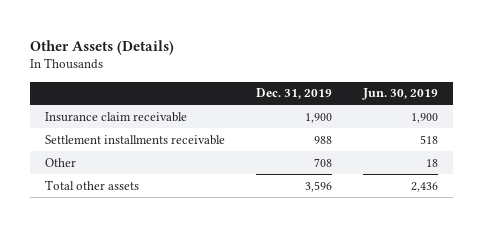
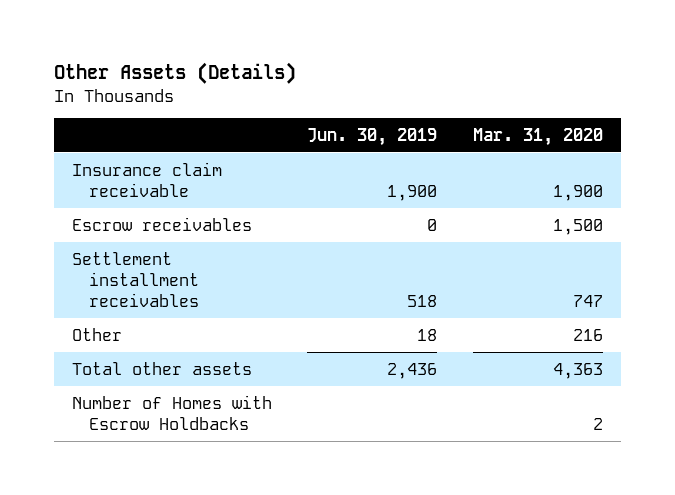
[256,88,333,100] Dec. 31, 2019 -> none
none -> [472,127,603,146] Mar. 31, 2020
none -> [71,216,252,231] Escrow receivables
[45,134,226,145] Settlement installments receivable -> [71,251,200,308] Settlement installment receivables
none -> [71,394,272,430] Number of Homes with Escrow Holdbacks

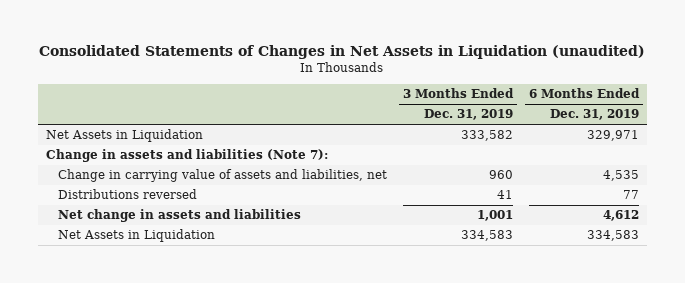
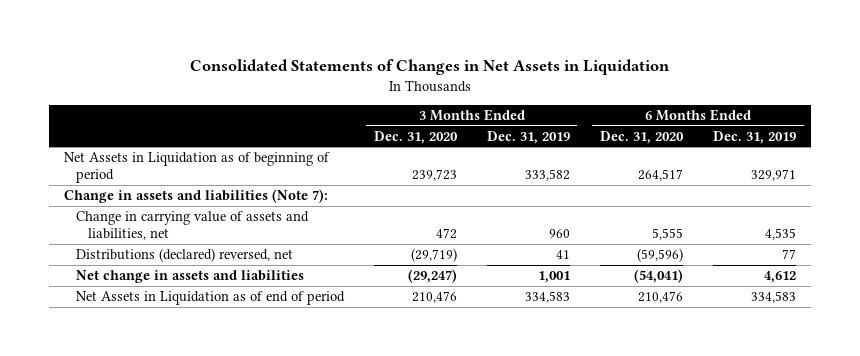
[39,45,646,60] Consolidated Statements of Changes in Net Assets in Liquidation (unaudited) -> [189,59,670,76] Consolidated Statements of Changes in Net Assets in Liquidation
none -> [373,130,458,144] Dec. 31, 2020
none -> [599,130,684,144] Dec. 31, 2020
[46,129,204,143] Net Assets in Liquidation -> [63,151,330,184] Net Assets in Liquidation as of beginning of period
[58,189,198,200] Distributions reversed -> [75,247,293,262] Distributions (declared) reversed, net
[58,229,216,243] Net Assets in Liquidation -> [75,290,345,305] Net Assets in Liquidation as of end of period

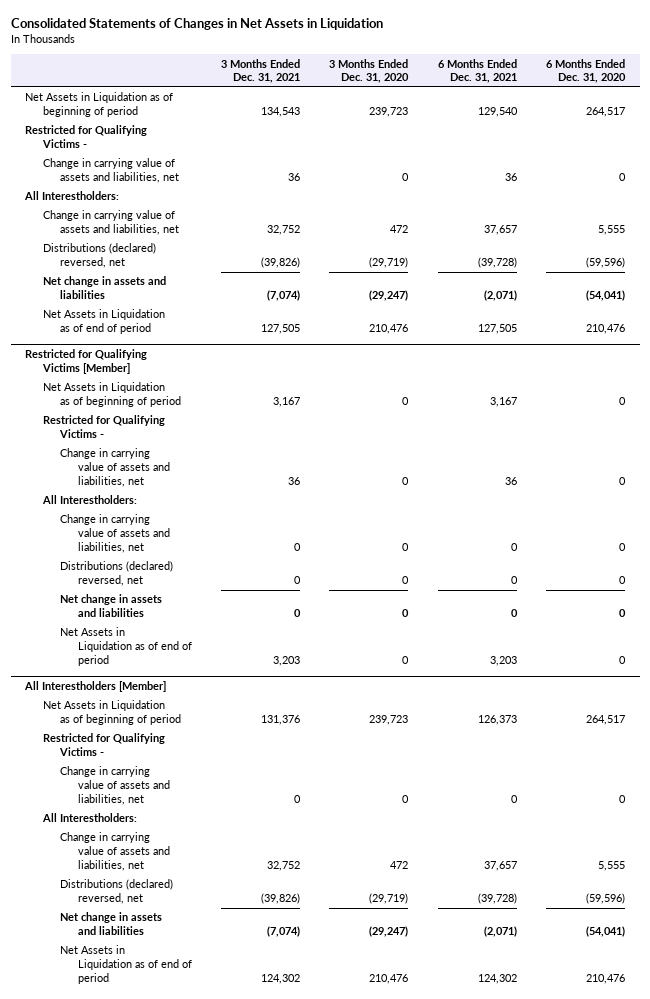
[486,130,570,144] Dec. 31, 2019 -> none
[713,130,797,144] Dec. 31, 2019 -> none
none -> [221,58,301,84] 3 Months Ended Dec. 31, 2021
none -> [437,58,517,84] 6 Months Ended Dec. 31, 2021
[63,188,328,203] Change in assets and liabilities (Note 7): -> none
none -> [25,125,148,149] Restricted for Qualifying Victims -
none -> [42,158,180,184] Change in carrying value of assets and liabilities, net
none -> [24,191,120,201] All Interestholders:
none -> [25,349,148,375] Restricted for Qualifying Victims [Member]
none -> [42,382,182,408] Net Assets in Liquidation as of beginning of period
none -> [42,415,165,439] Restricted for Qualifying Victims -
none -> [60,448,170,488] Change in carrying value of assets and liabilities, net
none -> [41,495,137,505] All Interestholders:
none -> [60,514,170,554] Change in carrying value of assets and liabilities, net
none -> [60,561,174,587] Distributions (declared) reversed, net
none -> [60,594,163,618] Net change in assets and liabilities
none -> [60,627,192,667] Net Assets in Liquidation as of end of period
none -> [24,681,167,693] All Interestholders [Member]
none -> [42,700,182,726] Net Assets in Liquidation as of beginning of period
none -> [42,733,165,757] Restricted for Qualifying Victims -
none -> [60,766,170,806] Change in carrying value of assets and liabilities, net
none -> [41,813,137,823] All Interestholders:
none -> [60,832,170,872] Change in carrying value of assets and liabilities, net
none -> [60,879,174,905] Distributions (declared) reversed, net
none -> [60,912,163,936] Net change in assets and liabilities
none -> [60,945,192,985] Net Assets in Liquidation as of end of period

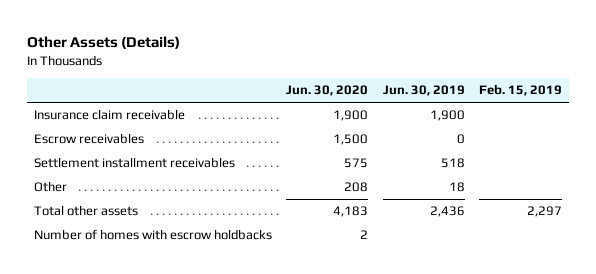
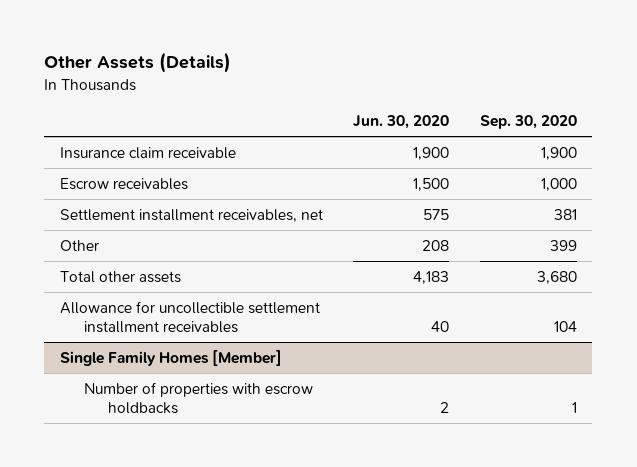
[382,85,465,97] Jun. 30, 2019 -> none
[478,84,562,97] Feb. 15, 2019 -> none
none -> [480,115,578,130] Sep. 30, 2020
[33,157,235,169] Settlement installment receivables -> [59,208,323,222] Settlement installment receivables, net
none -> [59,300,320,333] Allowance for uncollectible settlement installment receivables
none -> [59,349,282,366] Single Family Homes [Member]
[33,229,272,241] Number of homes with escrow holdbacks -> [83,381,313,414] Number of properties with escrow holdbacks

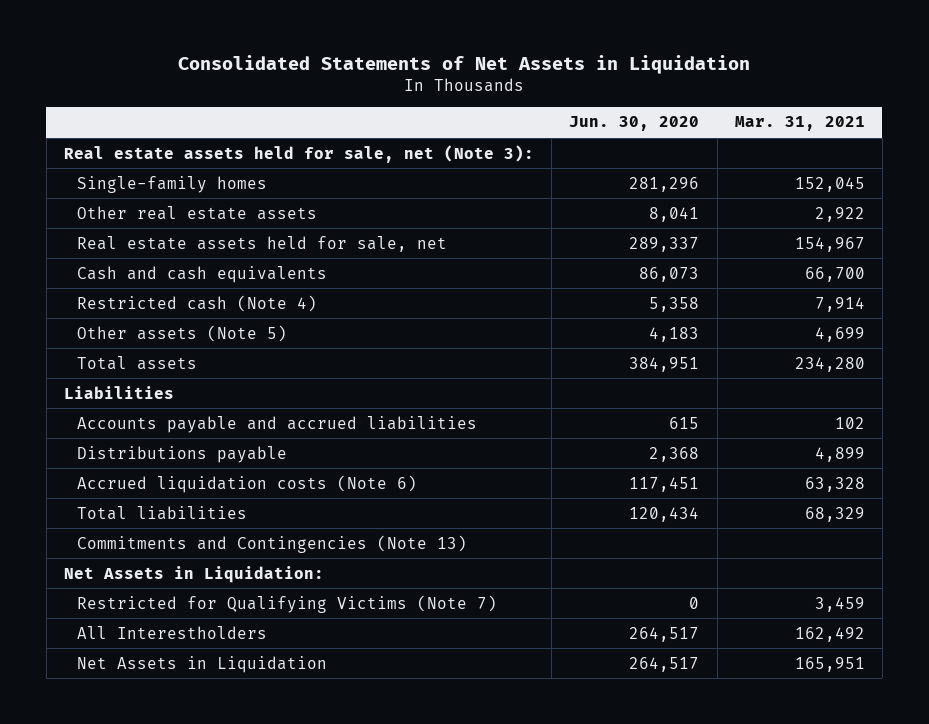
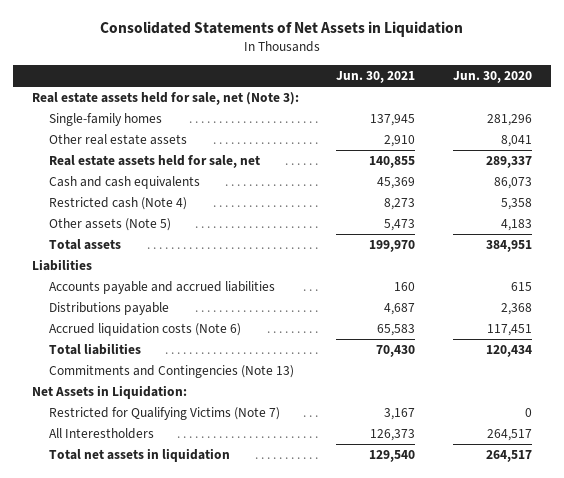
[734,116,865,132] Mar. 31, 2021 -> none
none -> [336,70,416,83] Jun. 30, 2021
[77,655,328,673] Net Assets in Liquidation -> [48,448,230,463] Total net assets in liquidation

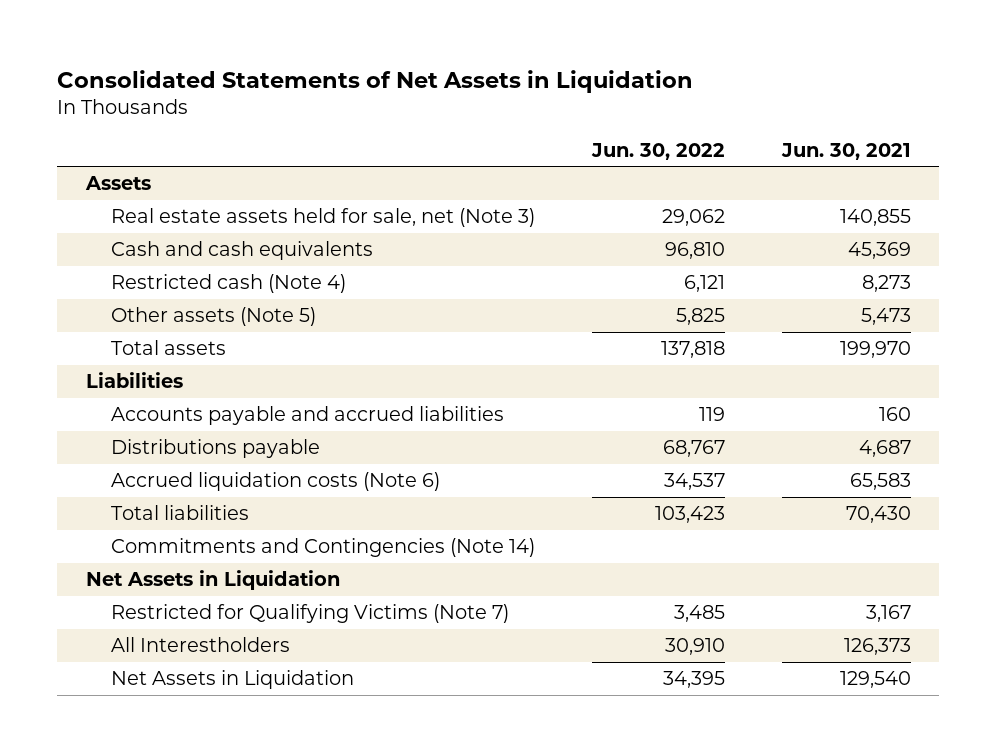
[453,70,533,83] Jun. 30, 2020 -> none
none -> [590,142,725,160] Jun. 30, 2022
[31,92,299,106] Real estate assets held for sale, net (Note 3): -> none
[48,113,162,127] Single-family homes -> none
[48,134,187,146] Other real estate assets -> none
none -> [84,176,151,191] Assets
[48,155,260,169] Real estate assets held for sale, net -> [110,208,535,228] Real estate assets held for sale, net (Note 3)
[48,365,294,379] Commitments and Contingencies (Note 13) -> [110,538,535,558] Commitments and Contingencies (Note 14)
[31,385,187,400] Net Assets in Liquidation: -> [85,570,340,591] Net Assets in Liquidation
[48,448,230,463] Total net assets in liquidation -> [110,670,354,690] Net Assets in Liquidation

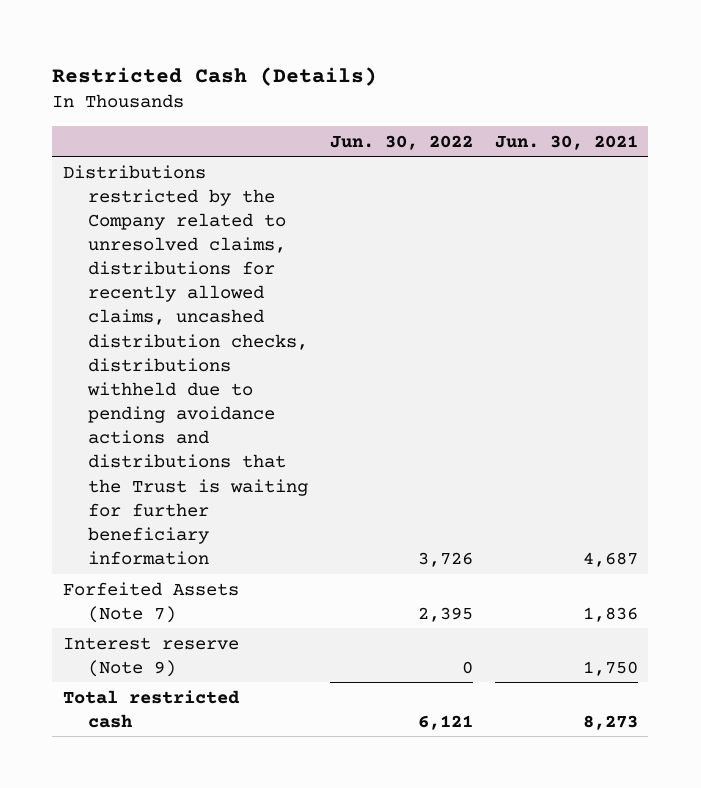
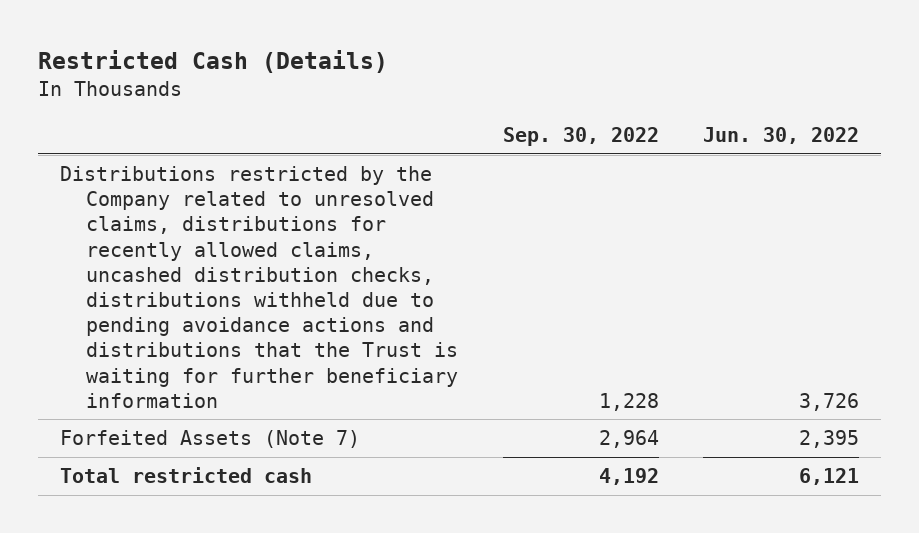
[494,134,638,150] Jun. 30, 2021 -> none
none -> [502,127,659,147] Sep. 30, 2022
[63,636,240,677] Interest reserve (Note 9) -> none

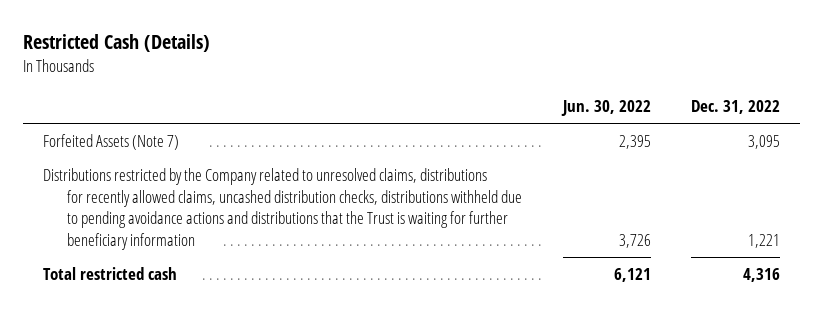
[502,127,659,147] Sep. 30, 2022 -> none
none -> [690,100,780,115] Dec. 31, 2022
[60,166,459,408] Distributions restricted by the Company related to unresolved claims, distributions for recently allowed claims, uncashed distribution checks, distributions withheld due to pending avoidance actions and distributions that the Trust is waiting for further beneficiary information -> [43,168,523,250] Distributions restricted by the Company related to unresolved claims, distributions for recently allowed claims, uncashed distribution checks, distributions withheld due to pending avoidance actions and distributions that the Trust is waiting for further beneficiary information

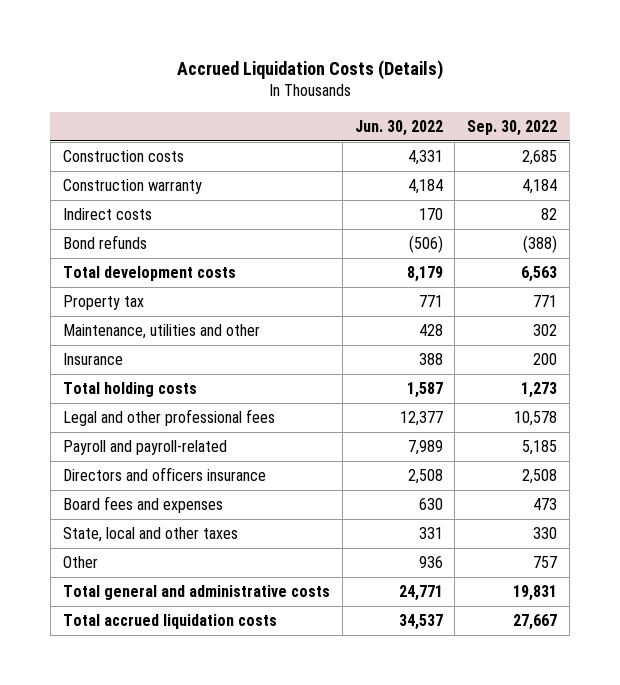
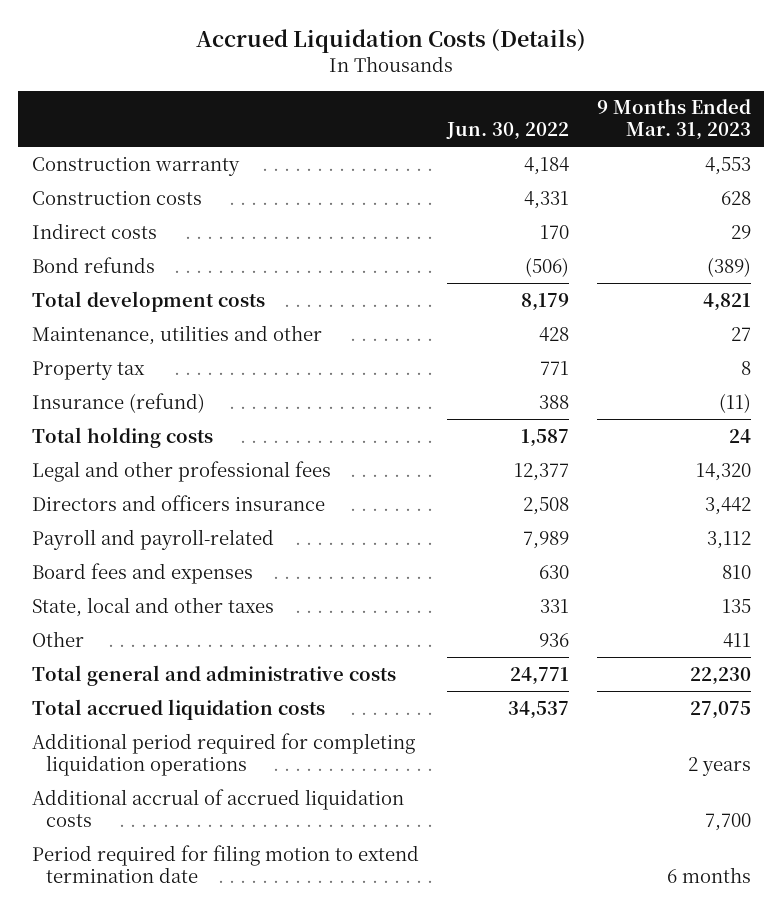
[467,120,558,137] Sep. 30, 2022 -> none
none -> [596,99,751,141] 9 Months Ended Mar. 31, 2023
[62,150,184,163] Construction costs -> [32,189,203,205] Construction costs
[62,295,144,311] Property tax -> [32,360,146,380] Property tax
[62,353,123,366] Insurance -> [32,392,206,413] Insurance (refund)
[62,440,227,456] Payroll and payroll-related -> [32,528,275,550] Payroll and payroll-related
none -> [32,732,416,776] Additional period required for completing liquidation operations
none -> [32,788,405,827] Additional accrual of accrued liquidation costs
none -> [32,844,420,883] Period required for filing motion to extend termination date

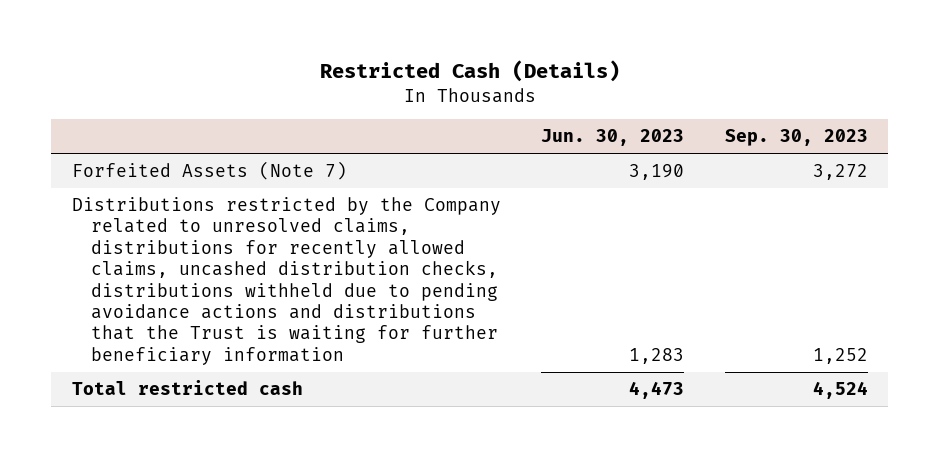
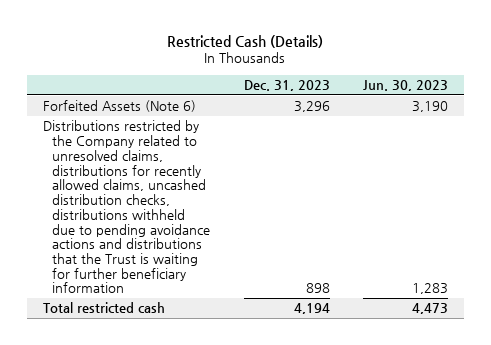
[724,129,868,147] Sep. 30, 2023 -> none
none -> [243,80,330,92] Dec. 31, 2023
[71,160,347,180] Forfeited Assets (Note 7) -> [43,100,197,113] Forfeited Assets (Note 6)

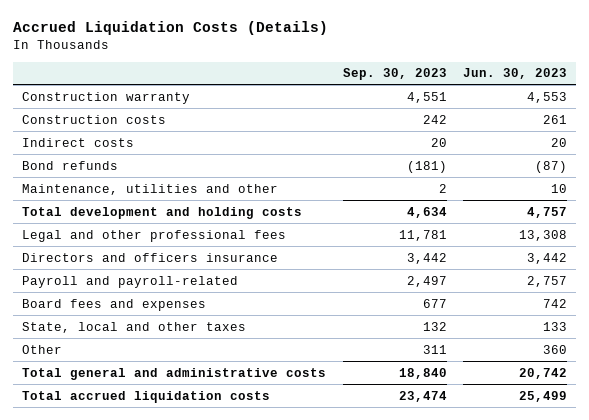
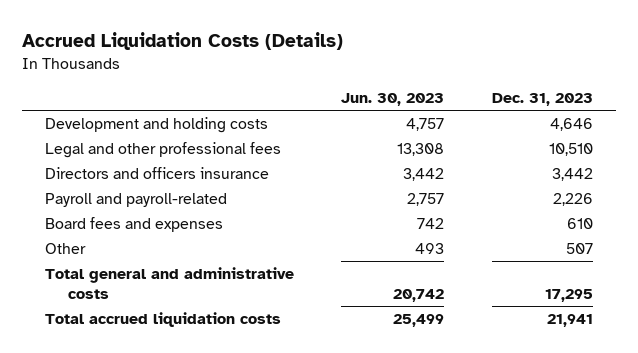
[342,68,447,81] Sep. 30, 2023 -> none
none -> [491,93,593,107] Dec. 31, 2023
[21,91,190,104] Construction warranty -> none
[21,114,166,124] Construction costs -> none
[21,137,134,147] Indirect costs -> none
[21,160,118,170] Bond refunds -> none
[21,183,278,195] Maintenance, utilities and other -> none
[21,206,302,219] Total development and holding costs -> [45,117,269,134] Development and holding costs
[21,321,246,333] State, local and other taxes -> none
[543,344,568,354] 360 -> [415,243,445,255] 493

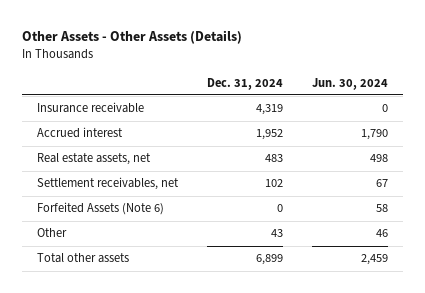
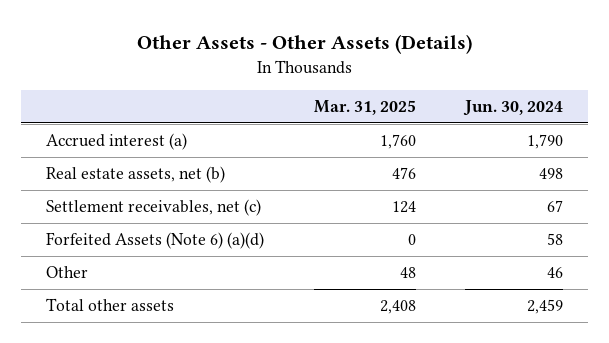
[207,77,284,90] Dec. 31, 2024 -> none
none -> [313,100,416,116] Mar. 31, 2025
[37,102,145,114] Insurance receivable -> none
[37,127,124,139] Accrued interest -> [46,132,188,150] Accrued interest (a)
[37,153,152,166] Real estate assets, net -> [46,165,226,183] Real estate assets, net (b)
[37,177,180,191] Settlement receivables, net -> [46,198,262,216] Settlement receivables, net (c)
[37,202,165,216] Forfeited Assets (Note 6) -> [46,231,265,249] Forfeited Assets (Note 6) (a)(d)

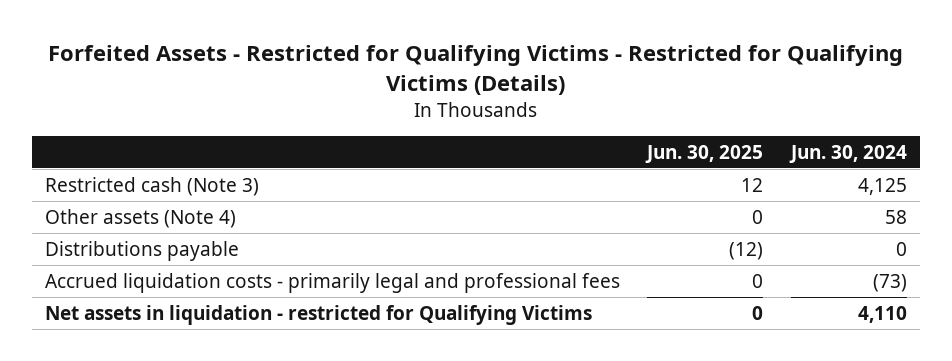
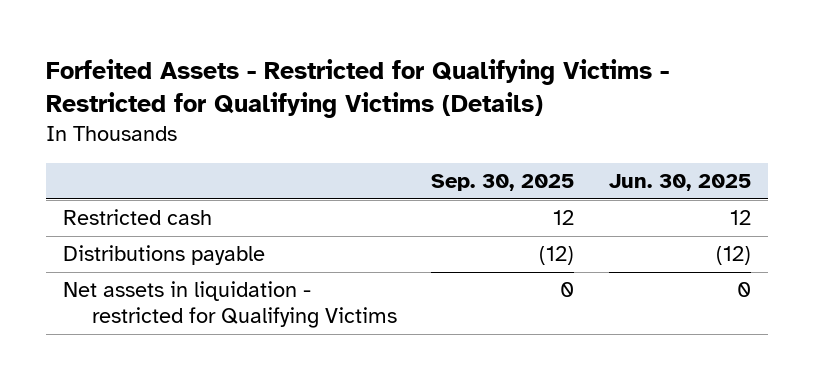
[788,144,907,163] Jun. 30, 2024 -> none
none -> [431,174,575,192] Sep. 30, 2025
[45,208,237,228] Other assets (Note 4) -> none
[45,176,260,196] Restricted cash (Note 3) -> [62,209,212,226] Restricted cash
[45,272,621,293] Accrued liquidation costs - primarily legal and professional fees -> none

